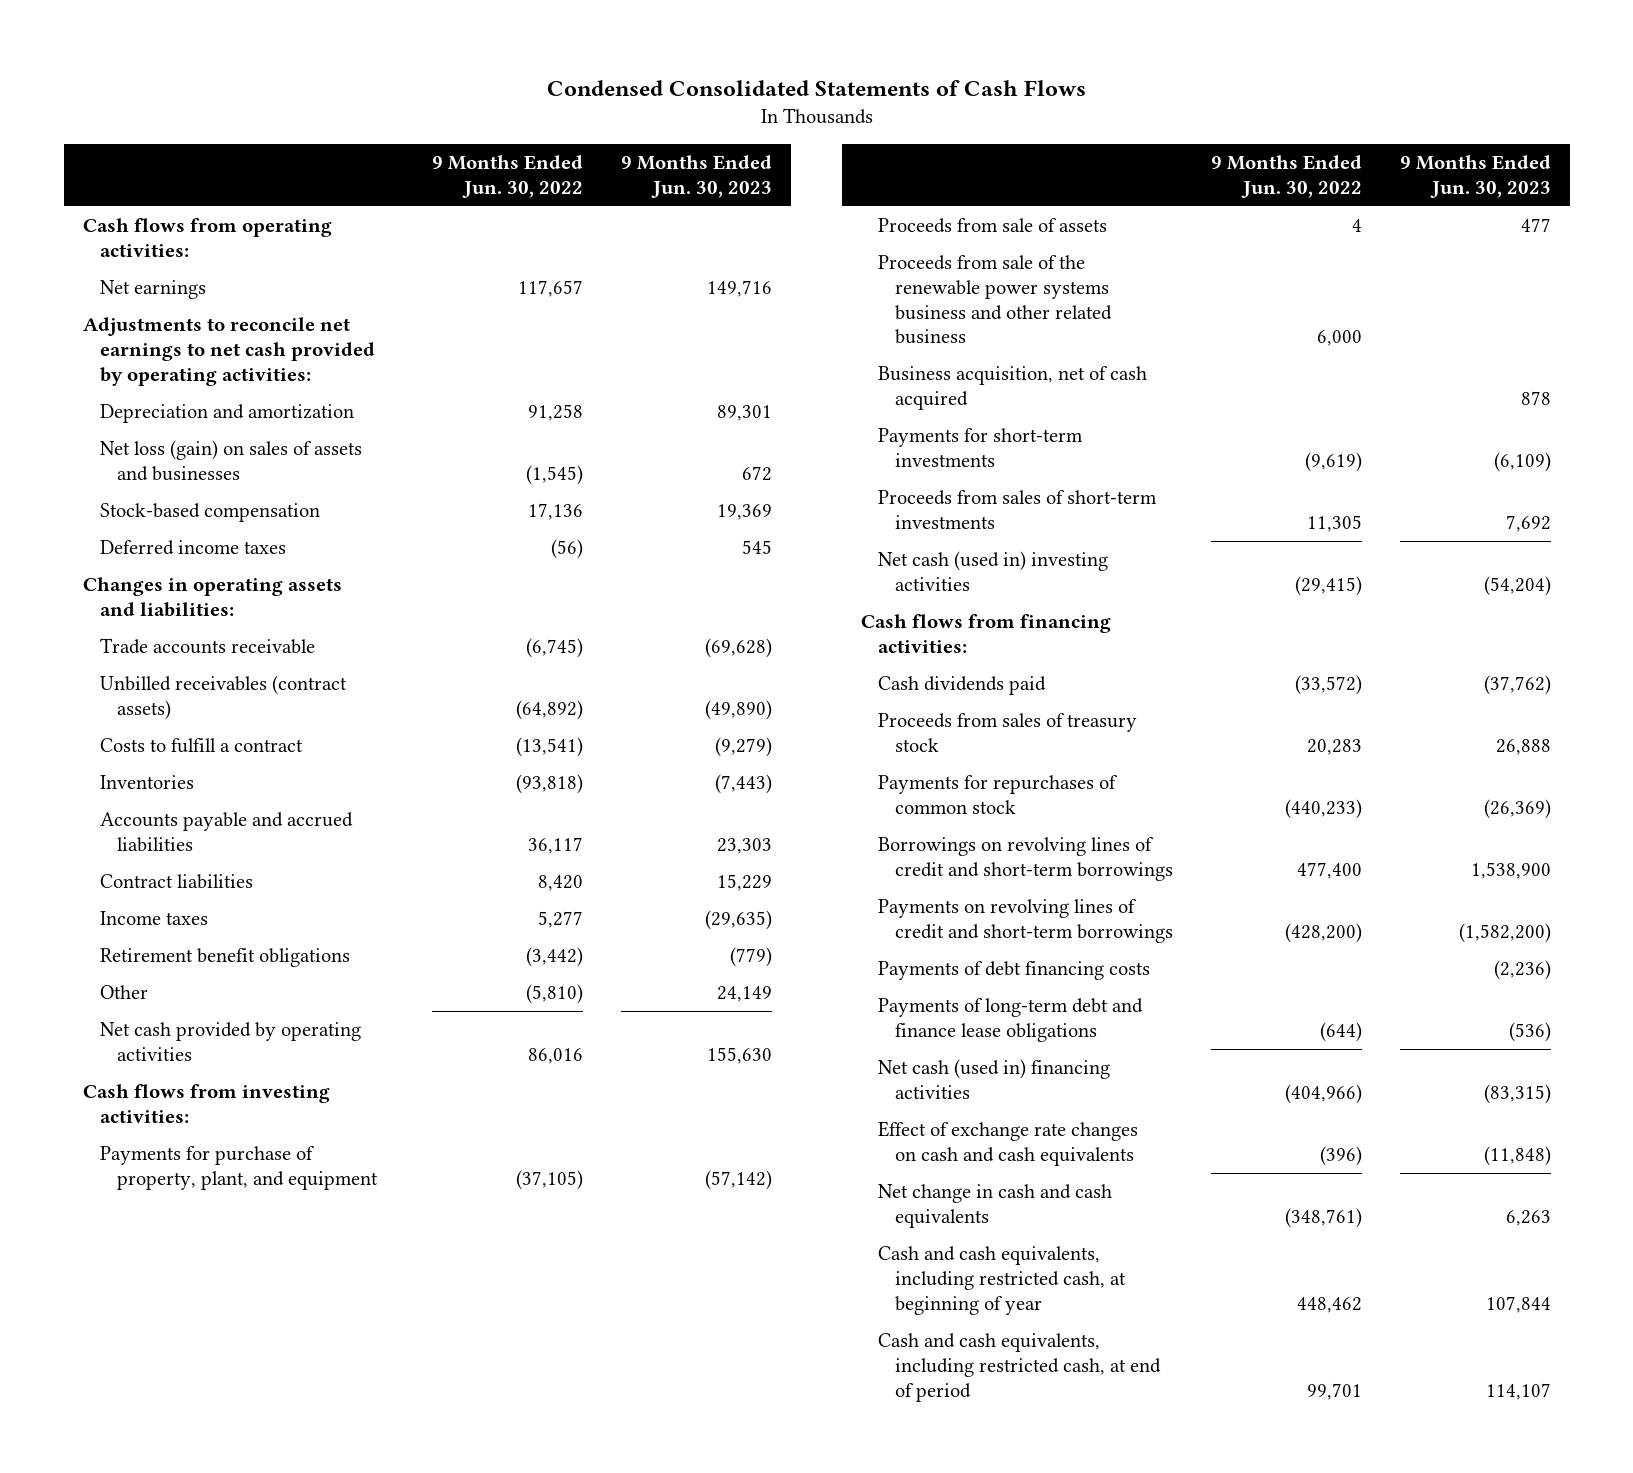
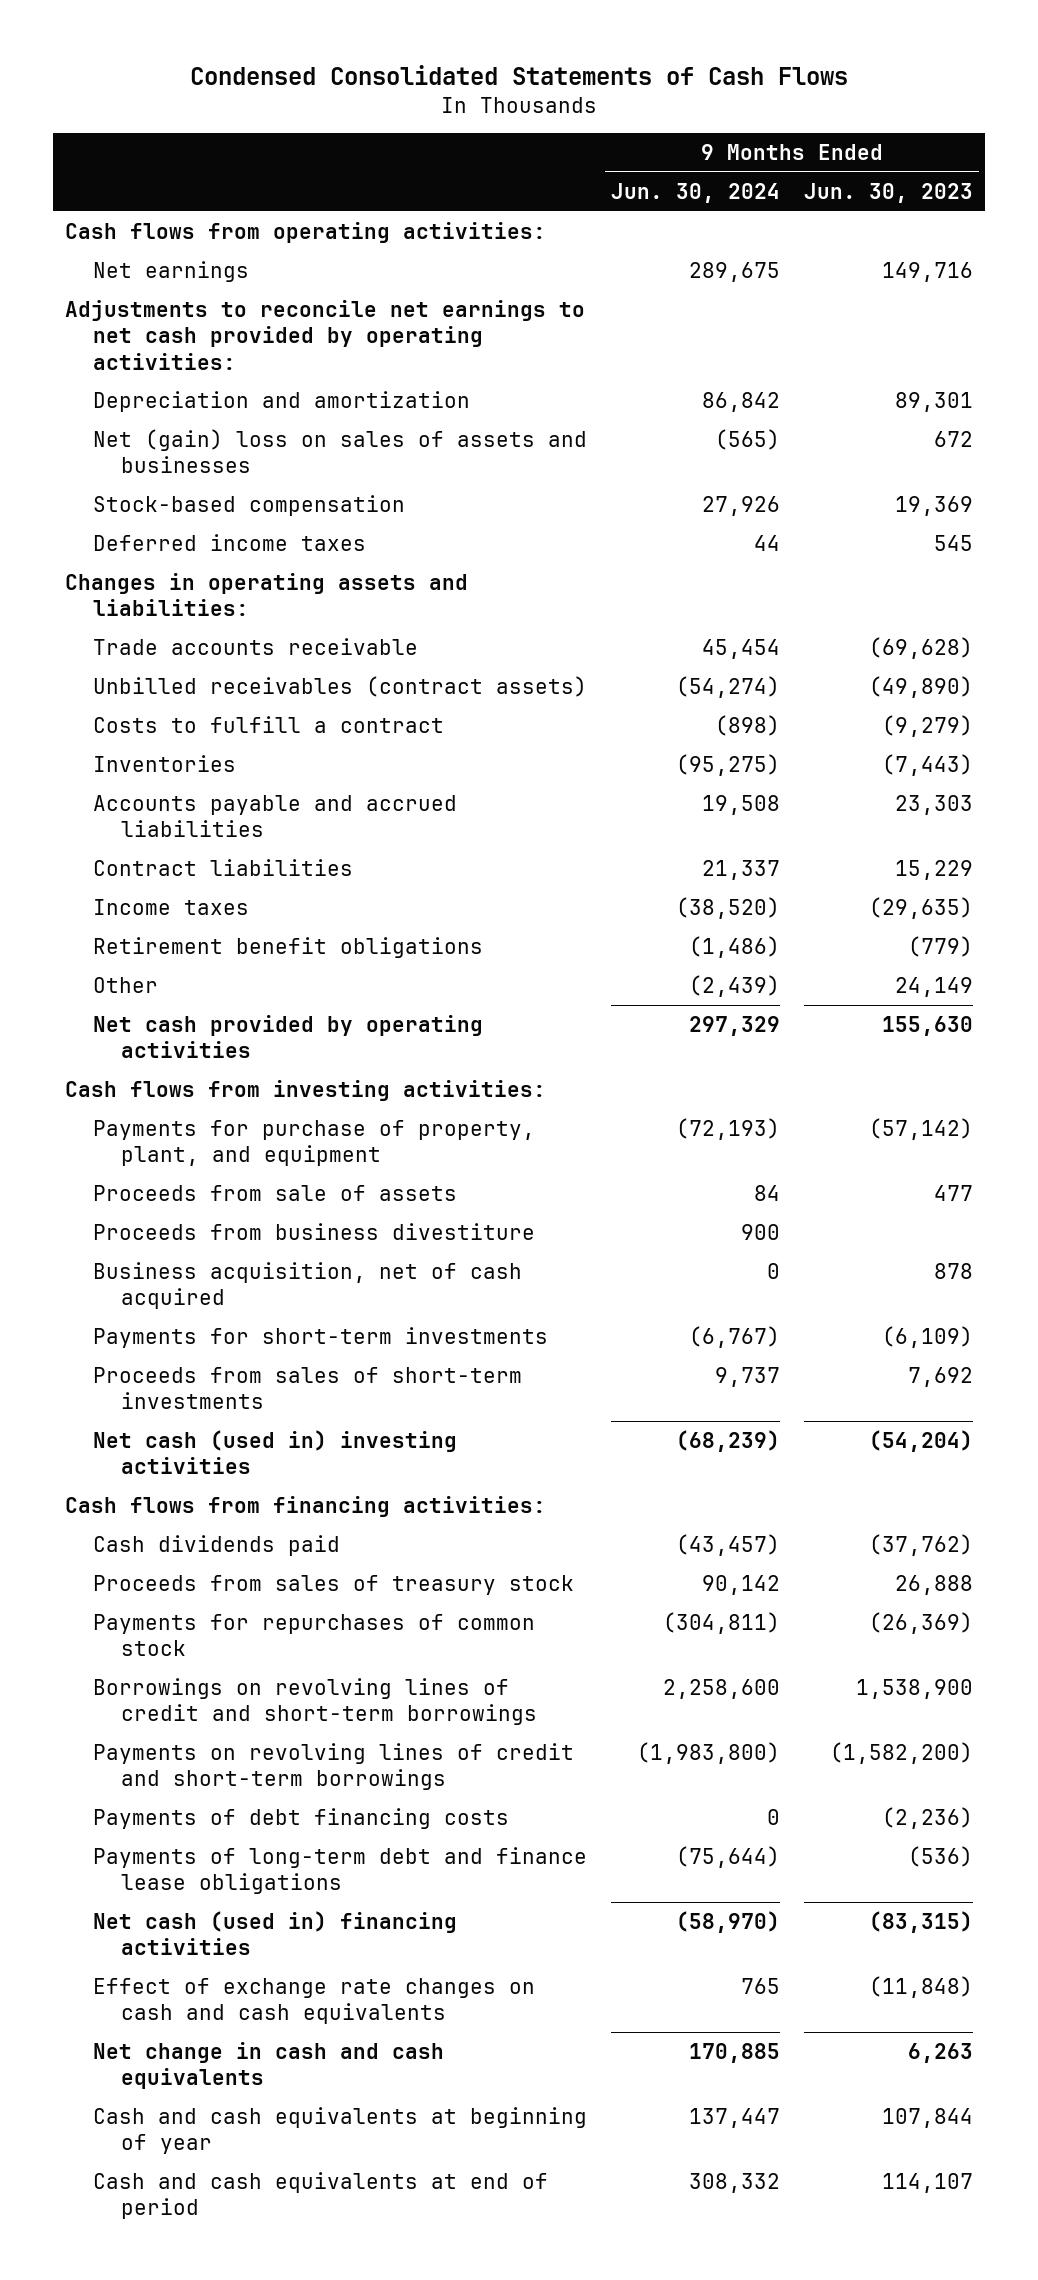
[432,154,584,198] 9 Months Ended Jun. 30, 2022 -> none
none -> [611,182,781,203] Jun. 30, 2024
[99,440,362,481] Net loss (gain) on sales of assets and businesses -> [93,428,588,474] Net (gain) loss on sales of assets and businesses
[878,255,1113,345] Proceeds from sale of the renewable power systems business and other related business -> none
none -> [93,1222,536,1240] Proceeds from business divestiture
[878,1246,1127,1315] Cash and cash equivalents, including restricted cash, at beginning of year -> [93,2106,588,2155] Cash and cash equivalents at beginning of year
[878,1333,1162,1402] Cash and cash equivalents, including restricted cash, at end of period -> [93,2171,549,2220] Cash and cash equivalents at end of period

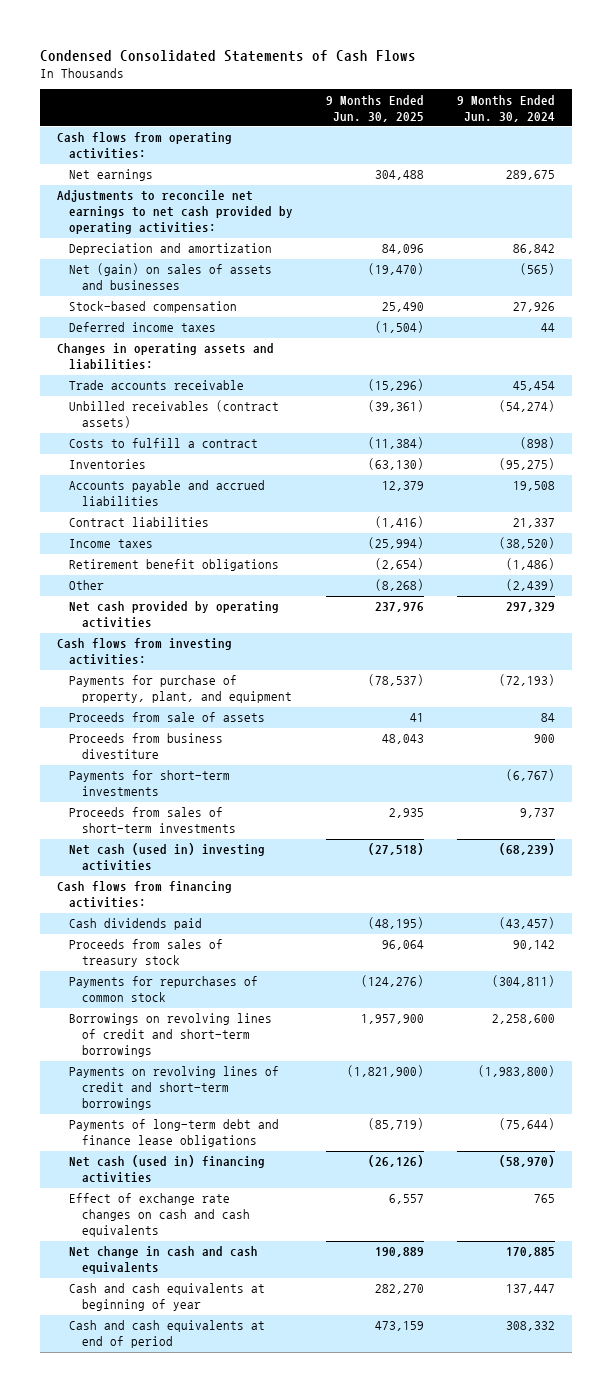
[804,182,974,203] Jun. 30, 2023 -> none
none -> [326,94,425,122] 9 Months Ended Jun. 30, 2025
[93,428,588,474] Net (gain) loss on sales of assets and businesses -> [69,263,273,291] Net (gain) on sales of assets and businesses
[93,1261,523,1310] Business acquisition, net of cash acquired -> none
[93,1807,510,1829] Payments of debt financing costs -> none

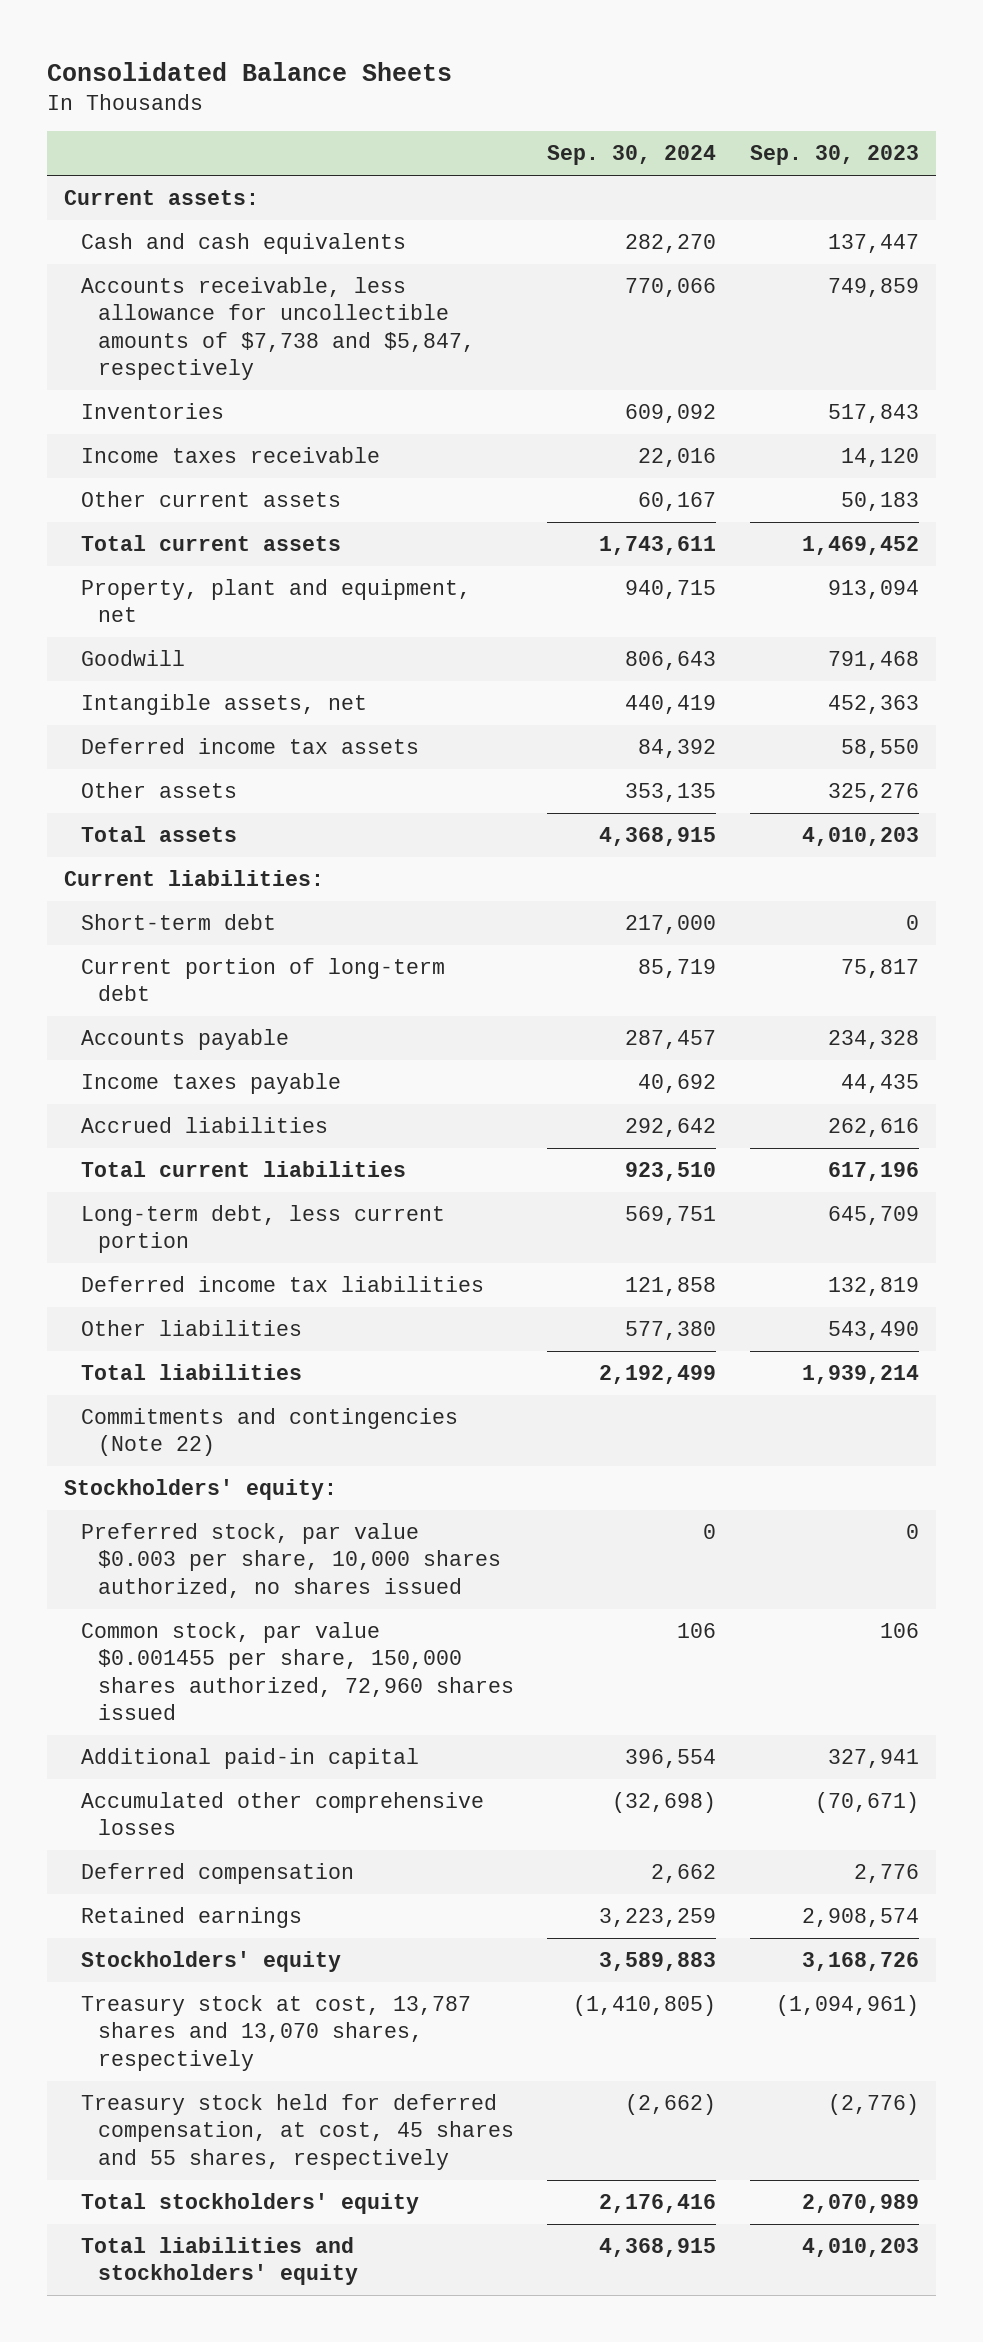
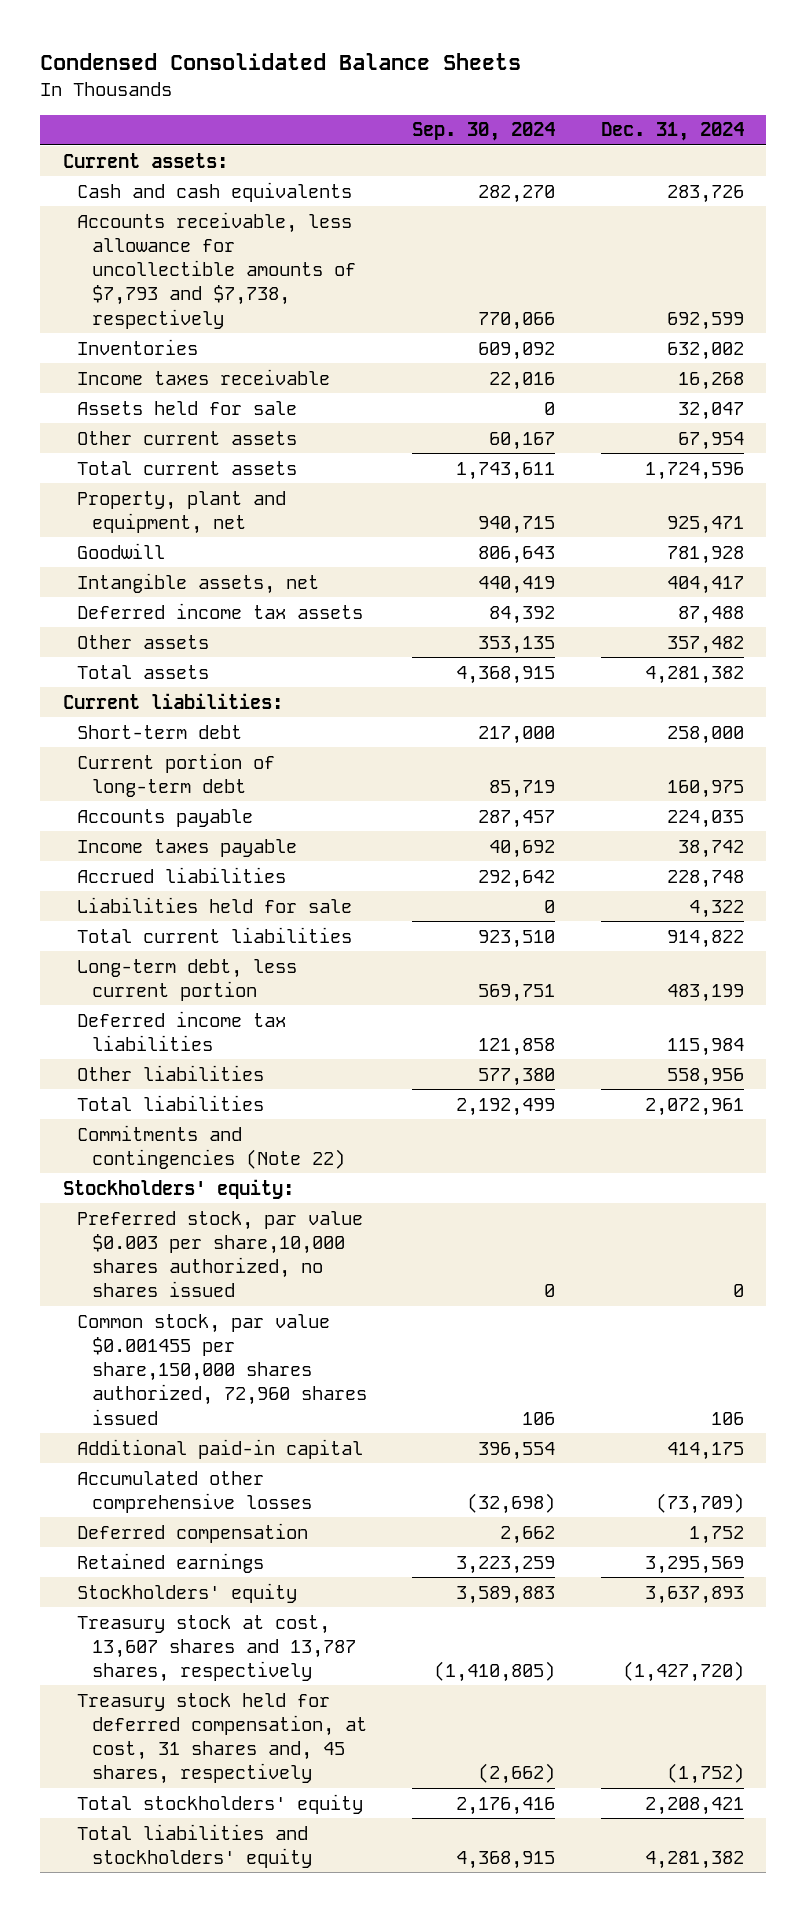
[47,61,453,81] Consolidated Balance Sheets -> [40,52,522,70] Condensed Consolidated Balance Sheets
[749,145,919,166] Sep. 30, 2023 -> none
none -> [600,122,744,142] Dec. 31, 2024
[80,277,475,381] Accounts receivable, less allowance for uncollectible amounts of $7,738 and $5,847, respectively -> [77,211,356,329] Accounts receivable, less allowance for uncollectible amounts of $7,793 and $7,738, respectively
none -> [77,400,298,415] Assets held for sale
none -> [77,896,353,913] Liabilities held for sale
[80,1523,501,1598] Preferred stock, par value $0.003 per share, 10,000 shares authorized, no shares issued -> [77,1210,364,1298] Preferred stock, par value $0.003 per share,10,000 shares authorized, no shares issued
[80,1622,514,1721] Common stock, par value $0.001455 per share, 150,000 shares authorized, 72,960 shares issued -> [77,1313,367,1425] Common stock, par value $0.001455 per share,150,000 shares authorized, 72,960 shares issued
[80,1995,471,2071] Treasury stock at cost, 13,787 shares and 13,070 shares, respectively -> [77,1614,356,1683] Treasury stock at cost, 13,607 shares and 13,787 shares, respectively
[80,2094,514,2170] Treasury stock held for deferred compensation, at cost, 45 shares and 55 shares, respectively -> [77,1692,367,1785] Treasury stock held for deferred compensation, at cost, 31 shares and, 45 shares, respectively

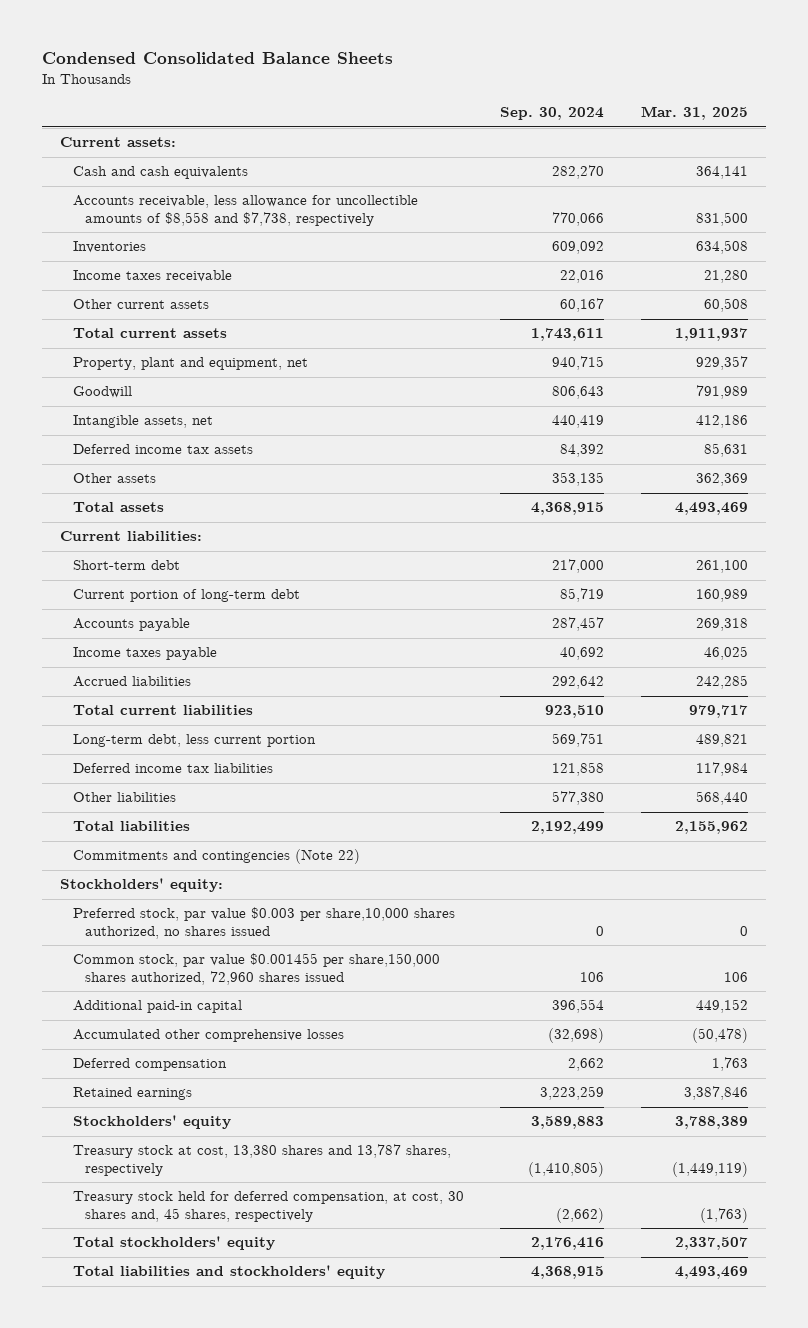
[600,122,744,142] Dec. 31, 2024 -> none
none -> [640,106,748,121] Mar. 31, 2025
[77,211,356,329] Accounts receivable, less allowance for uncollectible amounts of $7,793 and $7,738, respectively -> [72,195,418,226] Accounts receivable, less allowance for uncollectible amounts of $8,558 and $7,738, respectively
[77,400,298,415] Assets held for sale -> none
[77,896,353,913] Liabilities held for sale -> none
[77,1614,356,1683] Treasury stock at cost, 13,607 shares and 13,787 shares, respectively -> [72,1144,451,1176] Treasury stock at cost, 13,380 shares and 13,787 shares, respectively
[77,1692,367,1785] Treasury stock held for deferred compensation, at cost, 31 shares and, 45 shares, respectively -> [72,1191,464,1222] Treasury stock held for deferred compensation, at cost, 30 shares and, 45 shares, respectively

